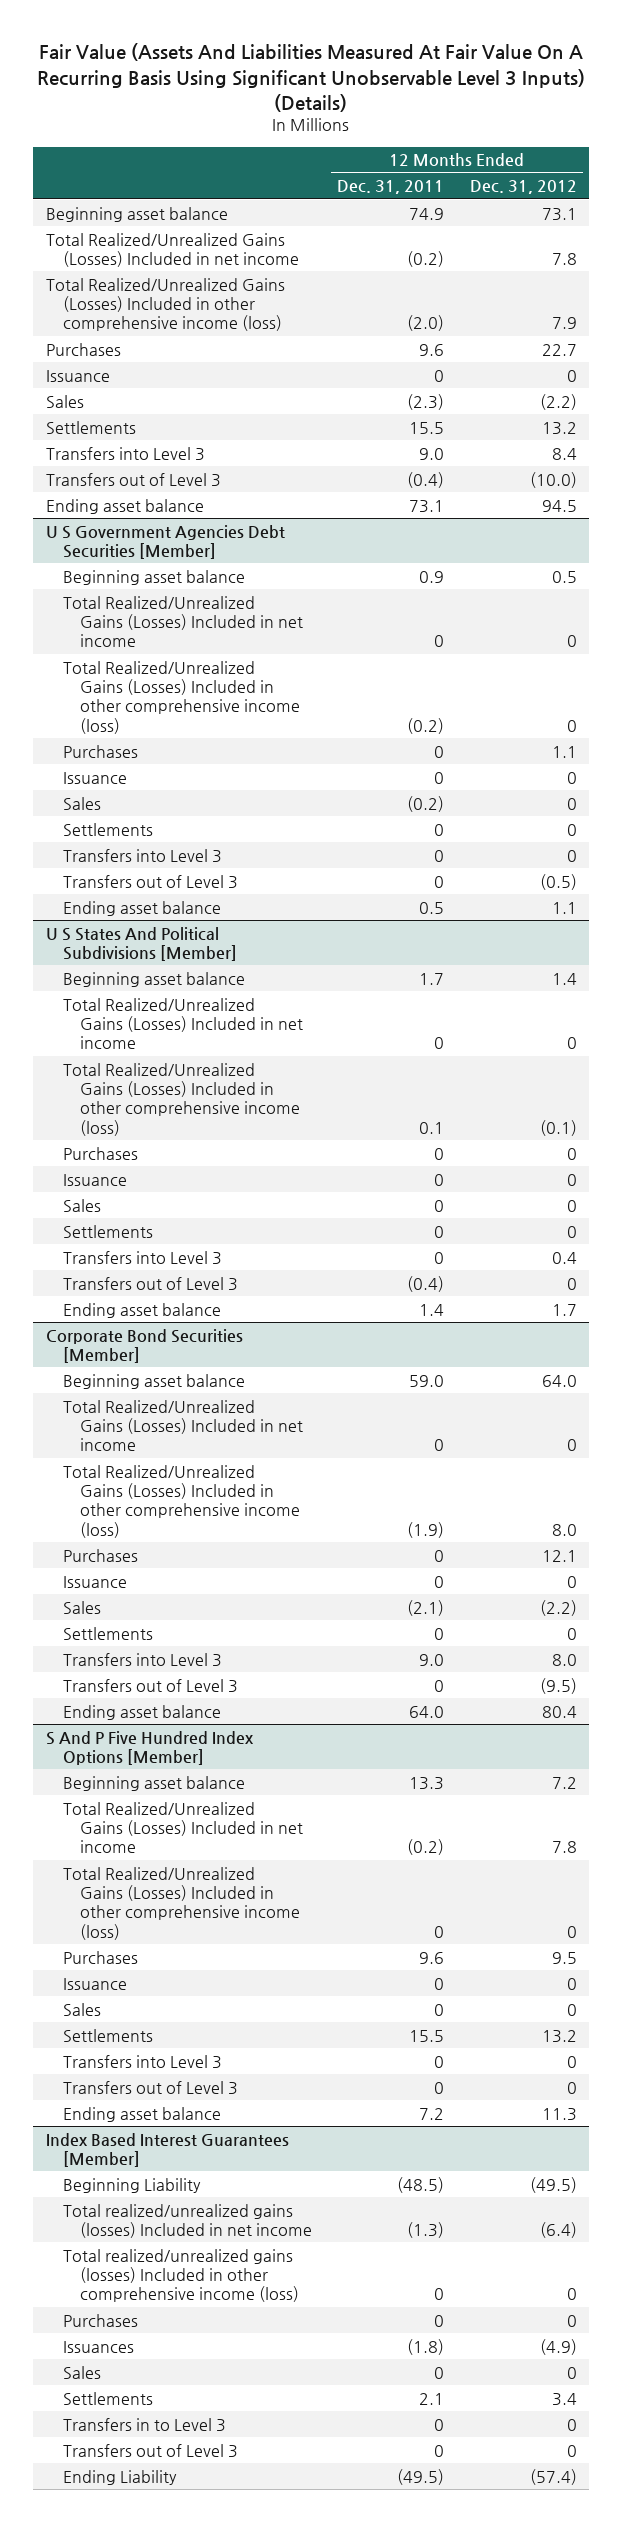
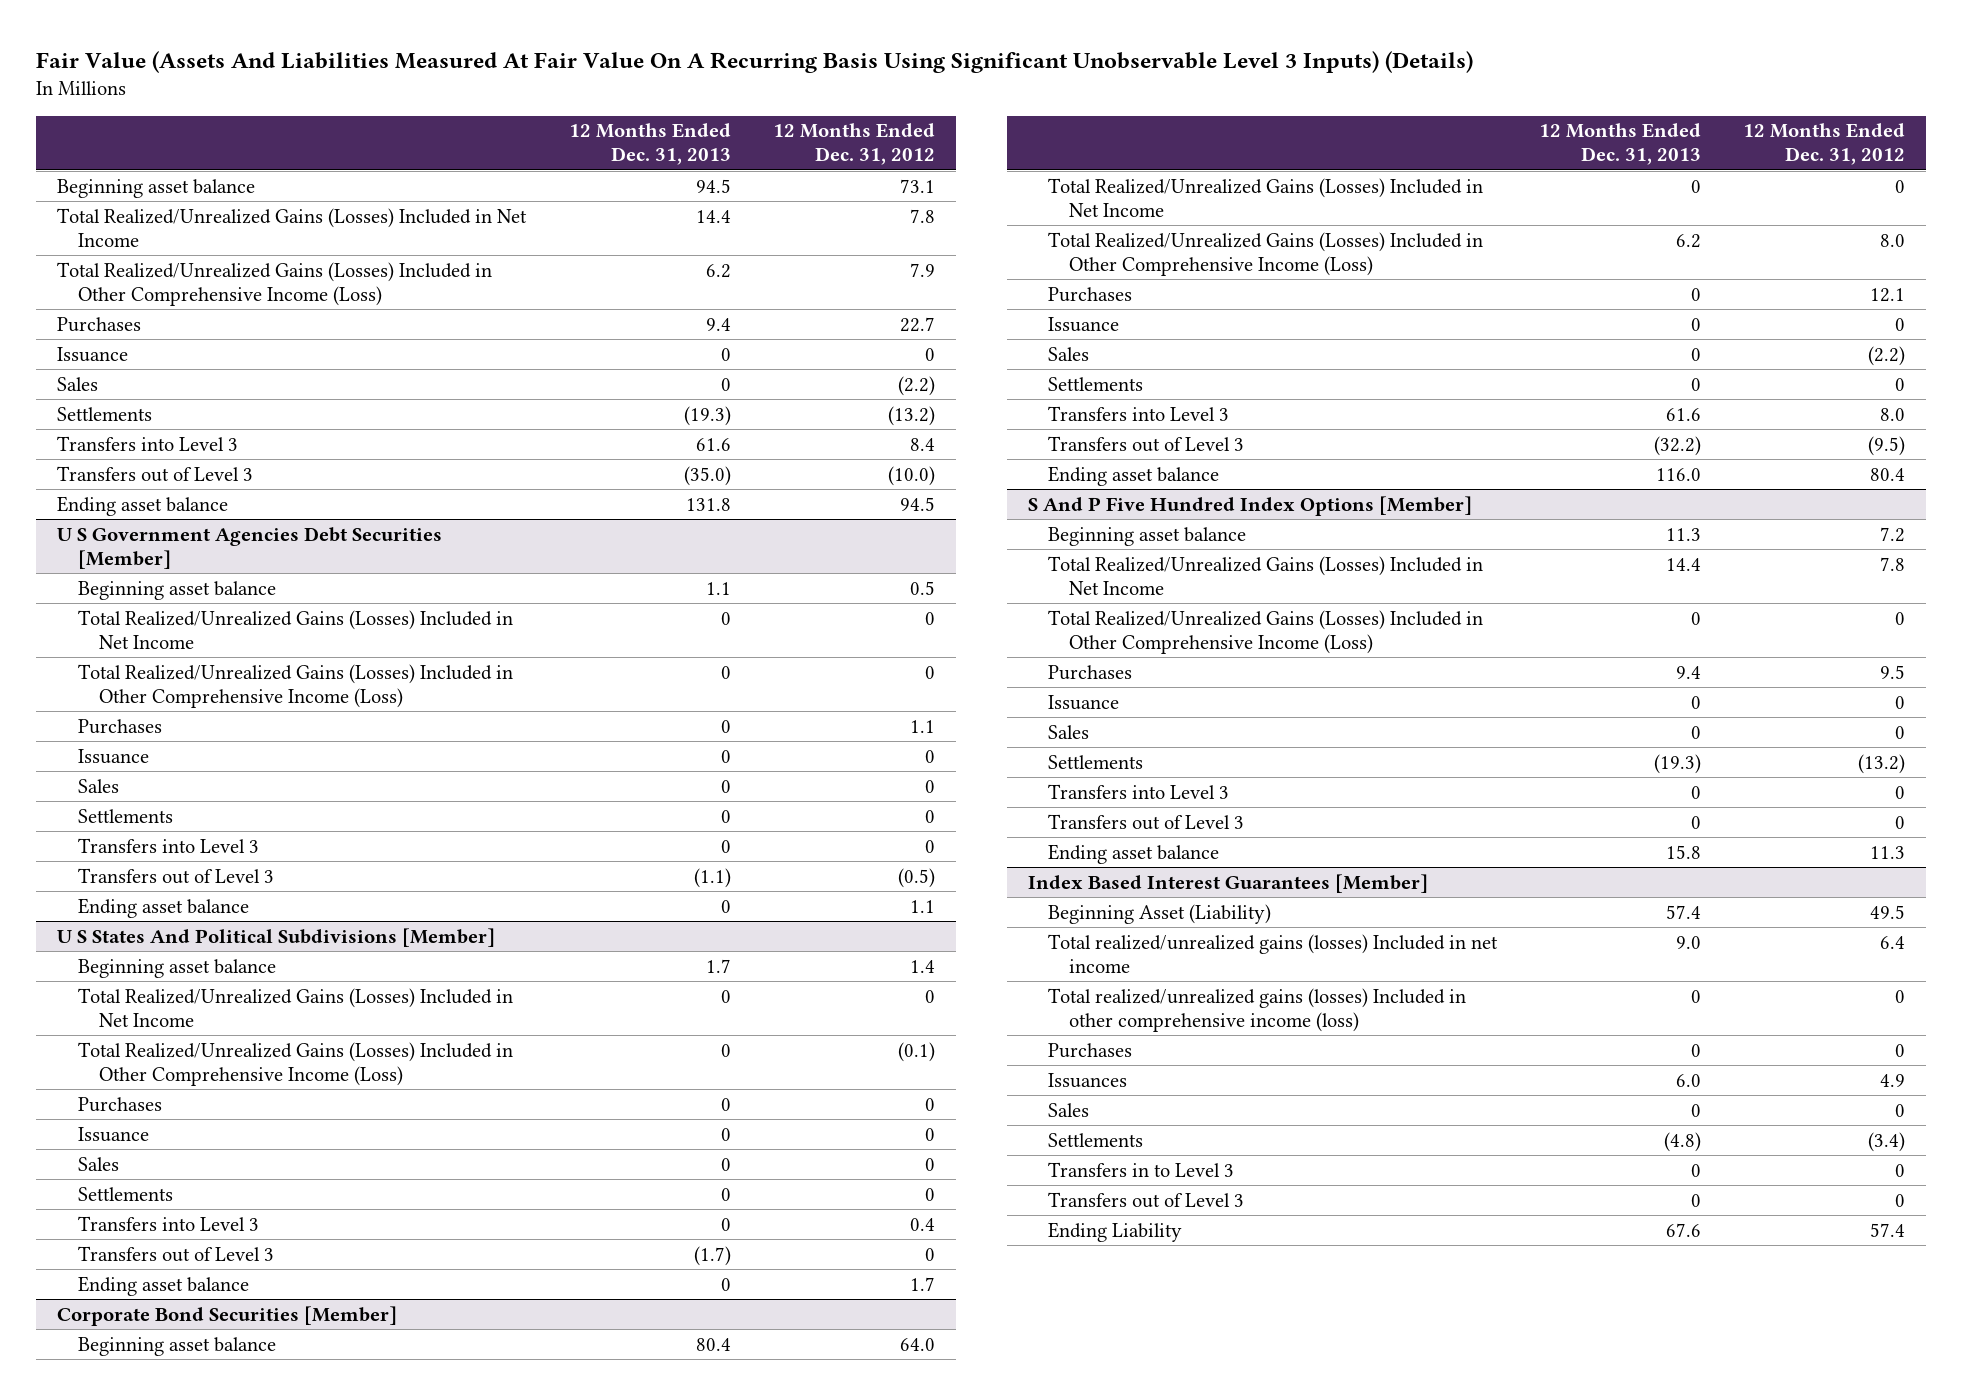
[337,180,445,195] Dec. 31, 2011 -> none
none -> [568,123,731,166] 12 Months Ended Dec. 31, 2013
[46,232,299,268] Total Realized/Unrealized Gains (Losses) Included in net income -> [57,207,528,247] Total Realized/Unrealized Gains (Losses) Included in Net Income
[46,277,286,332] Total Realized/Unrealized Gains (Losses) Included in other comprehensive income (loss) -> [57,261,493,306] Total Realized/Unrealized Gains (Losses) Included in Other Comprehensive Income (Loss)
[541,421,577,435] 13.2 -> [887,405,935,426] (13.2)
[62,595,303,648] Total Realized/Unrealized Gains (Losses) Included in net income -> [77,609,513,649] Total Realized/Unrealized Gains (Losses) Included in Net Income
[62,660,300,734] Total Realized/Unrealized Gains (Losses) Included in other comprehensive income (loss) -> [77,663,513,708] Total Realized/Unrealized Gains (Losses) Included in Other Comprehensive Income (Loss)
[62,997,303,1050] Total Realized/Unrealized Gains (Losses) Included in net income -> [77,987,513,1027] Total Realized/Unrealized Gains (Losses) Included in Net Income
[62,1062,300,1136] Total Realized/Unrealized Gains (Losses) Included in other comprehensive income (loss) -> [77,1041,513,1086] Total Realized/Unrealized Gains (Losses) Included in Other Comprehensive Income (Loss)
[62,1399,303,1452] Total Realized/Unrealized Gains (Losses) Included in net income -> [1048,177,1484,217] Total Realized/Unrealized Gains (Losses) Included in Net Income
[62,1464,300,1538] Total Realized/Unrealized Gains (Losses) Included in other comprehensive income (loss) -> [1048,231,1484,276] Total Realized/Unrealized Gains (Losses) Included in Other Comprehensive Income (Loss)
[62,1801,303,1854] Total Realized/Unrealized Gains (Losses) Included in net income -> [1048,555,1484,595] Total Realized/Unrealized Gains (Losses) Included in Net Income
[62,1866,300,1940] Total Realized/Unrealized Gains (Losses) Included in other comprehensive income (loss) -> [1048,609,1484,654] Total Realized/Unrealized Gains (Losses) Included in Other Comprehensive Income (Loss)
[541,2029,577,2043] 13.2 -> [1858,753,1906,774] (13.2)
[62,2177,201,2193] Beginning Liability -> [1048,903,1272,924] Beginning Asset (Liability)
[529,2176,577,2193] (49.5) -> [1870,904,1906,919] 49.5
[539,2222,577,2239] (6.4) -> [1880,935,1906,949] 6.4
[539,2338,577,2355] (4.9) -> [1880,1073,1906,1087] 4.9
[551,2392,577,2406] 3.4 -> [1868,1131,1906,1152] (3.4)
[529,2468,577,2485] (57.4) -> [1870,1222,1906,1237] 57.4

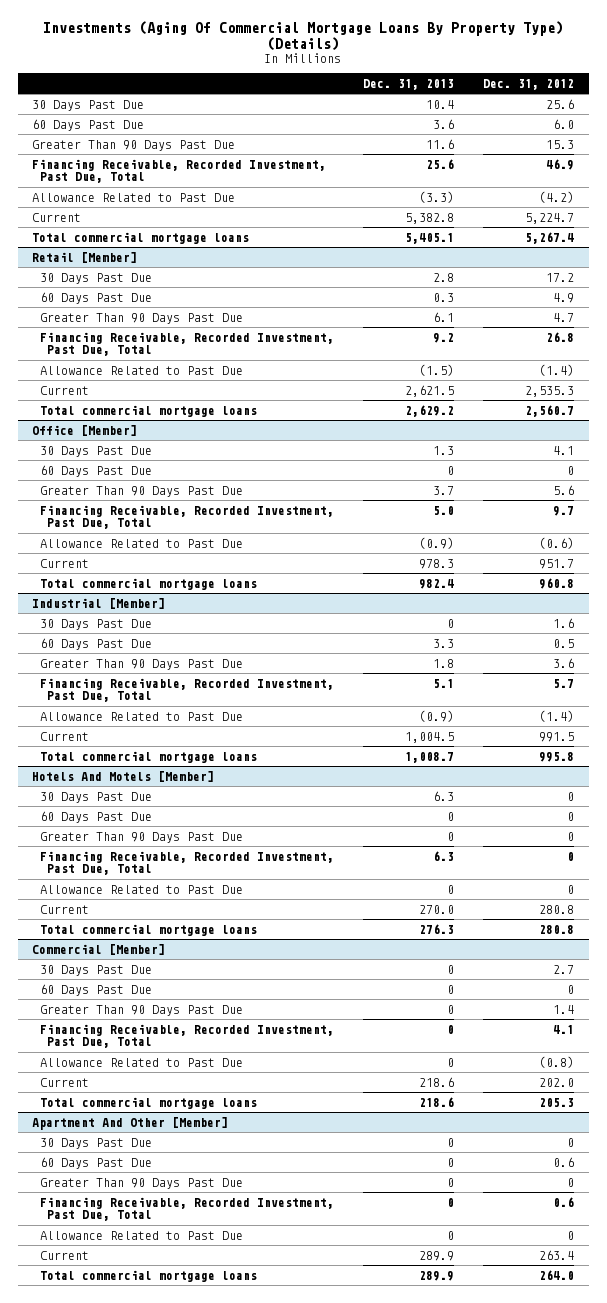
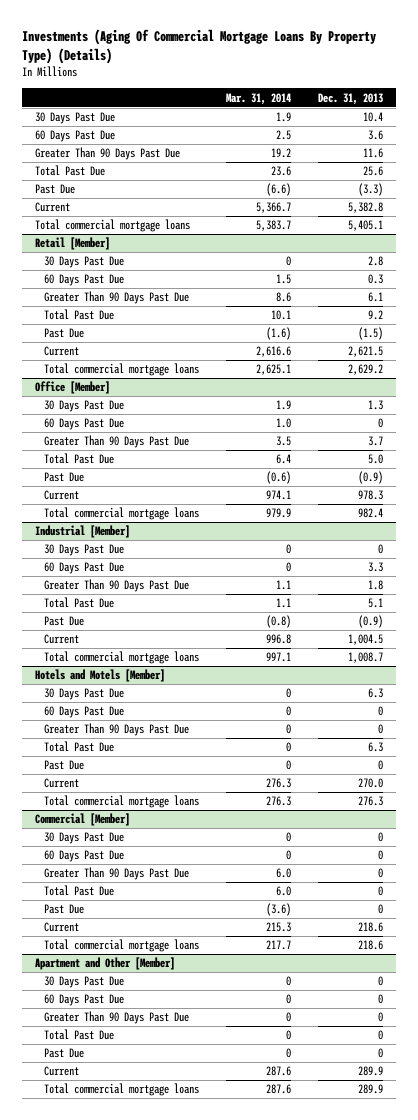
[483,79,575,91] Dec. 31, 2012 -> none
none -> [226,92,292,105] Mar. 31, 2014
[32,158,327,184] Financing Receivable, Recorded Investment, Past Due, Total -> [35,165,106,177] Total Past Due
[32,192,236,202] Allowance Related to Past Due -> [35,184,76,195] Past Due
[39,331,334,357] Financing Receivable, Recorded Investment, Past Due, Total -> [44,309,115,321] Total Past Due
[39,365,243,375] Allowance Related to Past Due -> [44,328,85,339] Past Due
[39,504,334,530] Financing Receivable, Recorded Investment, Past Due, Total -> [44,453,115,465] Total Past Due
[39,538,243,548] Allowance Related to Past Due -> [44,472,85,483] Past Due
[39,677,334,703] Financing Receivable, Recorded Investment, Past Due, Total -> [44,597,115,609] Total Past Due
[39,711,243,721] Allowance Related to Past Due -> [44,616,85,627] Past Due
[32,770,215,782] Hotels And Motels [Member] -> [35,669,166,683] Hotels and Motels [Member]
[39,850,334,876] Financing Receivable, Recorded Investment, Past Due, Total -> [44,741,115,753] Total Past Due
[39,884,243,894] Allowance Related to Past Due -> [44,760,85,771] Past Due
[39,1023,334,1049] Financing Receivable, Recorded Investment, Past Due, Total -> [44,885,115,897] Total Past Due
[39,1057,243,1067] Allowance Related to Past Due -> [44,904,85,915] Past Due
[32,1116,229,1130] Apartment And Other [Member] -> [35,957,176,971] Apartment and Other [Member]
[39,1196,334,1222] Financing Receivable, Recorded Investment, Past Due, Total -> [44,1029,115,1041] Total Past Due
[39,1230,243,1240] Allowance Related to Past Due -> [44,1048,85,1059] Past Due

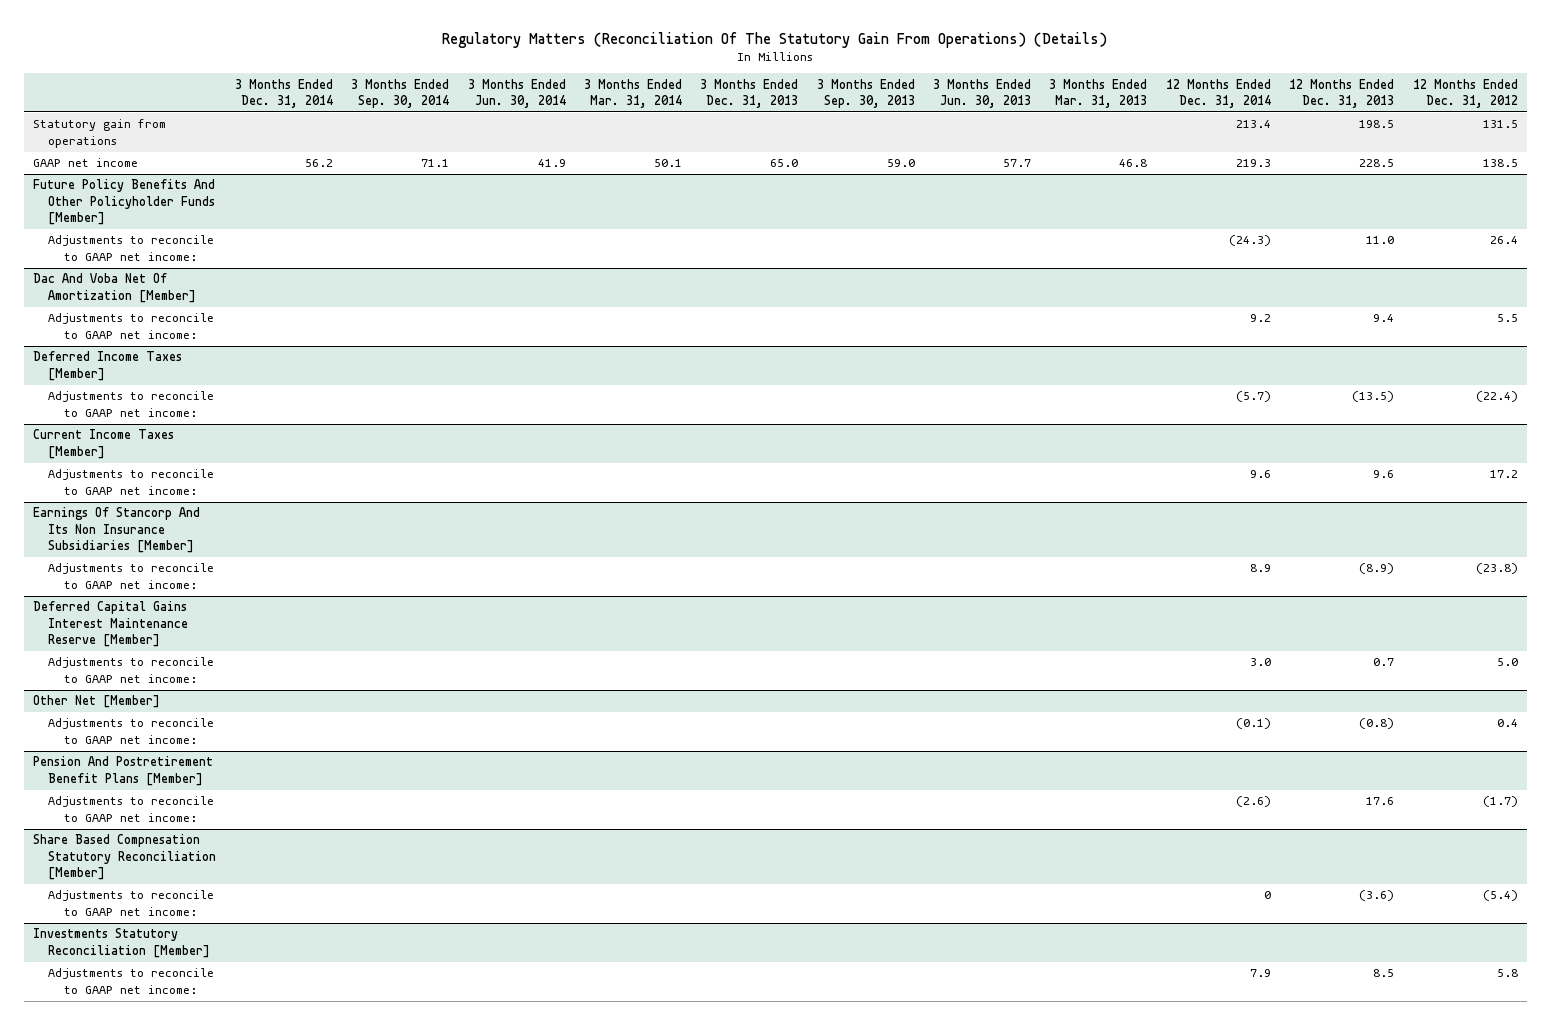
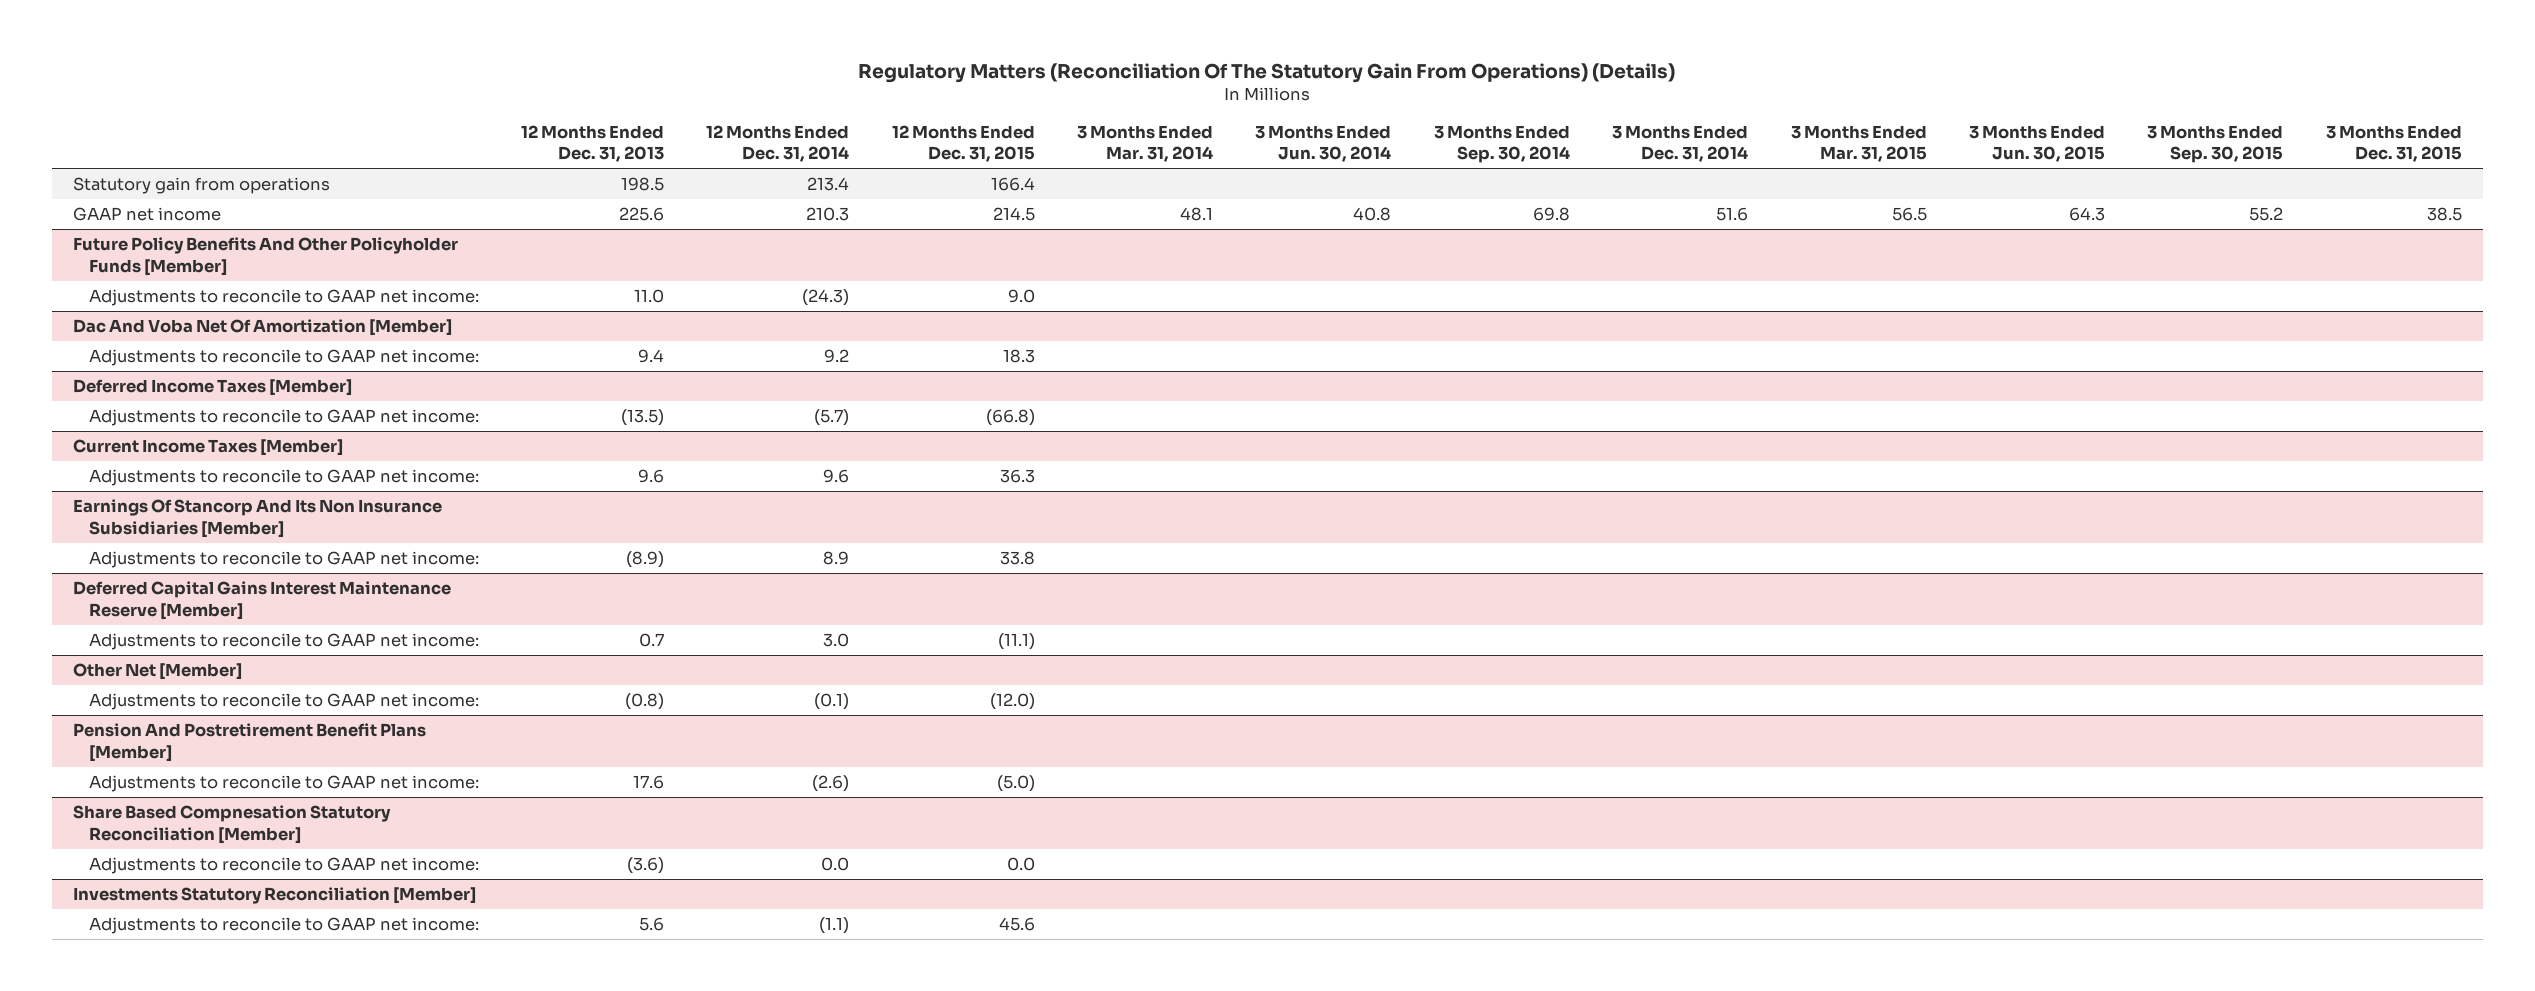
[700,78,799,109] 3 Months Ended Dec. 31, 2013 -> none
[816,78,915,109] 3 Months Ended Sep. 30, 2013 -> none
[933,78,1032,109] 3 Months Ended Jun. 30, 2013 -> none
[1049,78,1148,109] 3 Months Ended Mar. 31, 2013 -> none
[1412,78,1518,109] 12 Months Ended Dec. 31, 2012 -> none
none -> [891,124,1035,162] 12 Months Ended Dec. 31, 2015
none -> [1790,124,1927,162] 3 Months Ended Mar. 31, 2015
none -> [1968,124,2105,162] 3 Months Ended Jun. 30, 2015
none -> [2147,124,2284,163] 3 Months Ended Sep. 30, 2015
none -> [2325,124,2462,162] 3 Months Ended Dec. 31, 2015
[304,159,333,168] 56.2 -> [1716,207,1749,222] 51.6
[421,159,450,168] 71.1 -> [1532,207,1570,222] 69.8
[537,159,566,168] 41.9 -> [1353,207,1392,222] 40.8
[653,159,682,168] 50.1 -> [1180,207,1214,222] 48.1
[1235,159,1271,168] 219.3 -> [806,207,850,222] 210.3
[1359,159,1395,168] 228.5 -> [619,207,665,222] 225.6
[1263,891,1271,900] 0 -> [821,857,850,872] 0.0
[1249,969,1271,978] 7.9 -> [819,917,850,935] (1.1)
[1373,969,1395,978] 8.5 -> [639,917,665,932] 5.6

